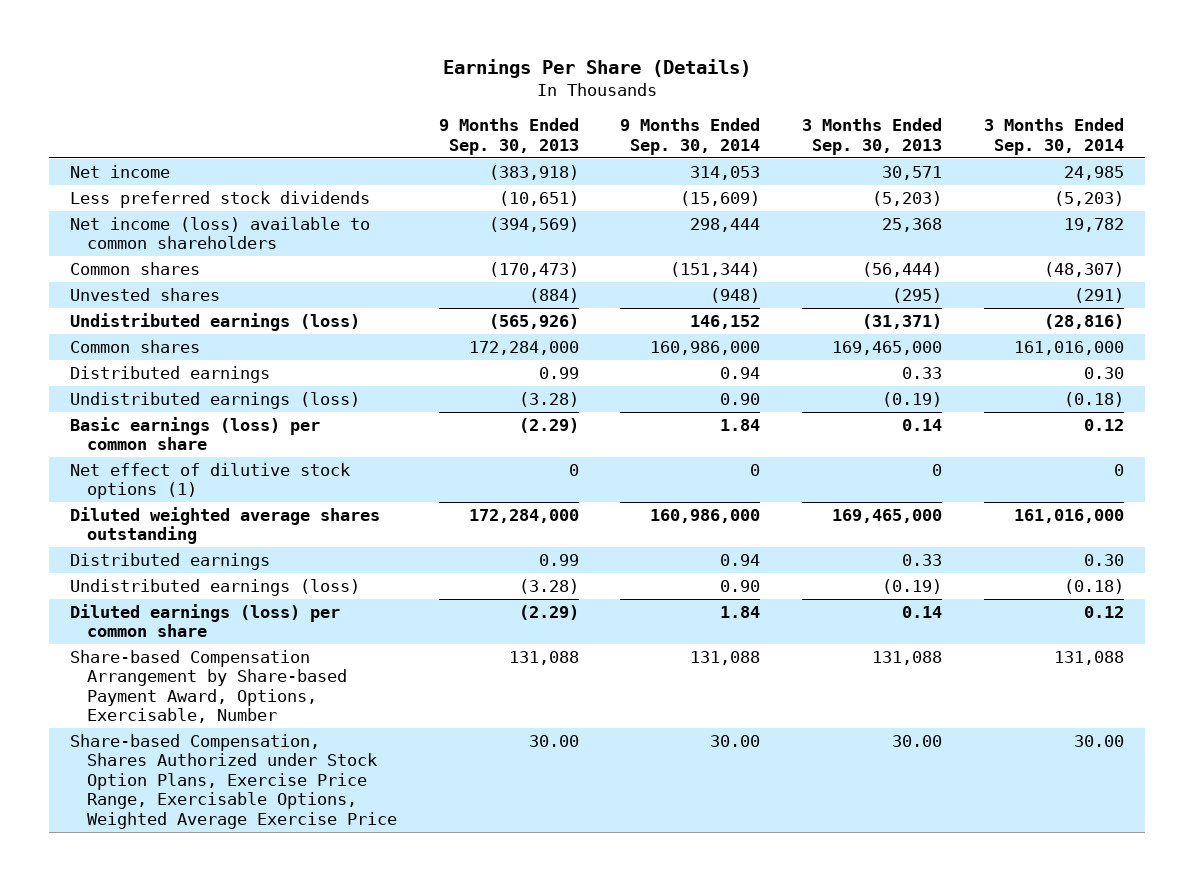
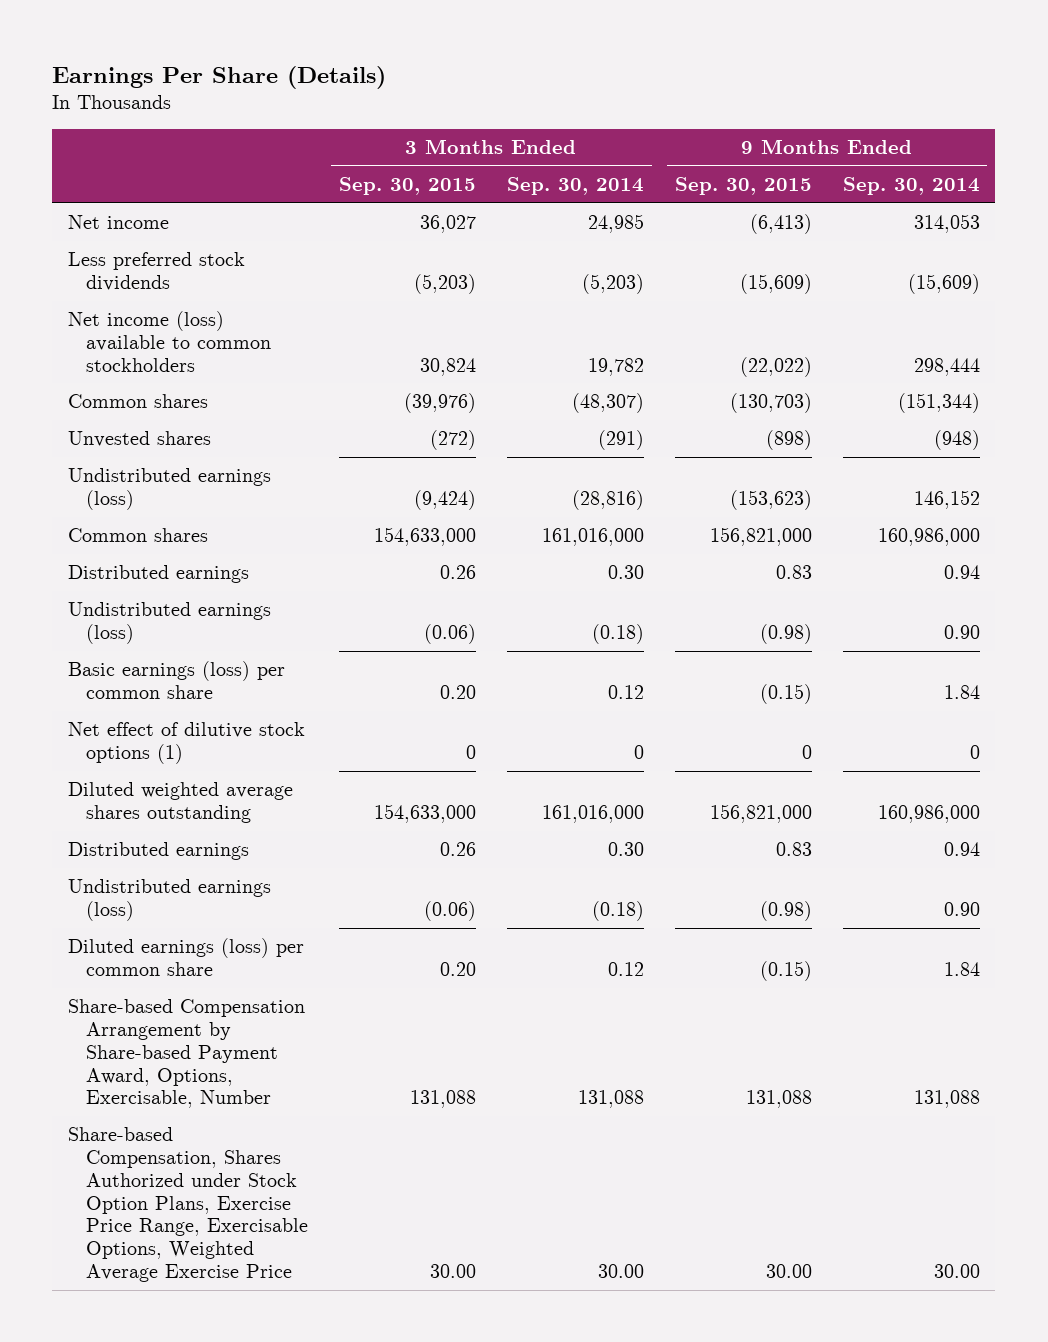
[438,118,579,155] 9 Months Ended Sep. 30, 2013 -> none
[802,118,943,155] 3 Months Ended Sep. 30, 2013 -> none
none -> [338,176,476,195] Sep. 30, 2015
none -> [674,176,812,195] Sep. 30, 2015
[69,216,370,250] Net income (loss) available to common shareholders -> [67,311,272,372] Net income (loss) available to common stockholders

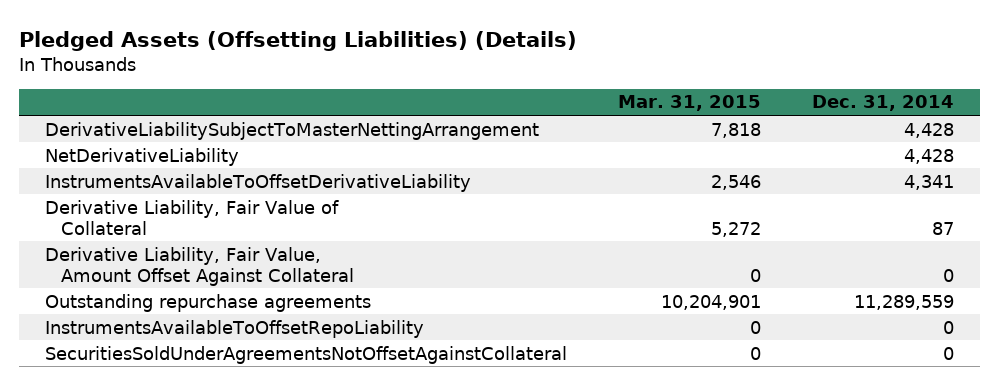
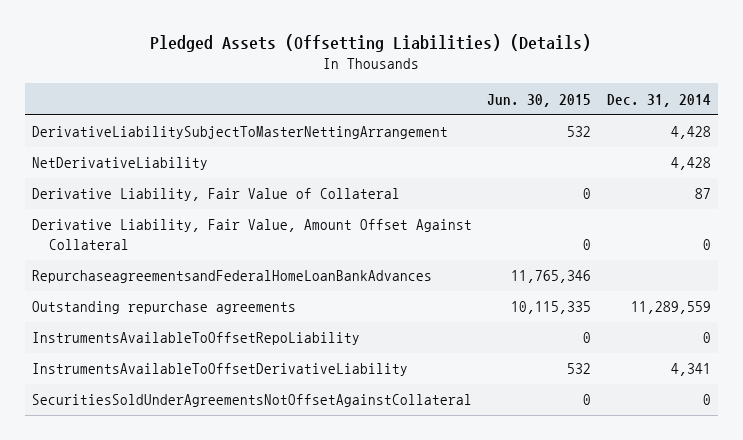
[617,95,761,112] Mar. 31, 2015 -> none
none -> [487,93,592,107] Jun. 30, 2015
none -> [32,270,433,284] RepurchaseagreementsandFederalHomeLoanBankAdvances
[44,173,471,192] InstrumentsAvailableToOffsetDerivativeLiability -> [32,363,409,377] InstrumentsAvailableToOffsetDerivativeLiability

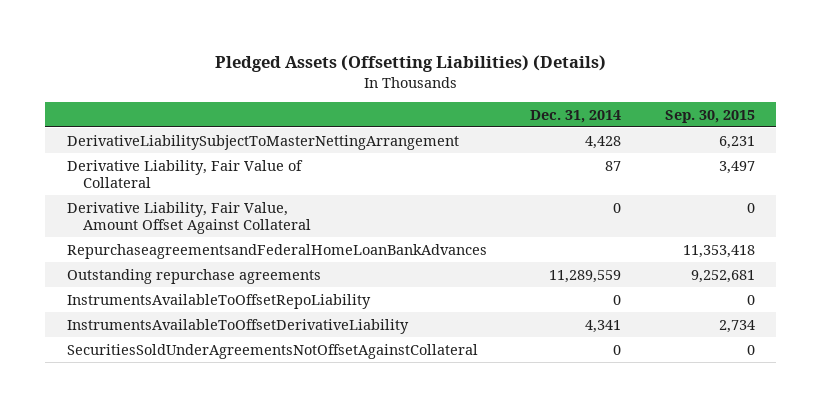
[487,93,592,107] Jun. 30, 2015 -> none
none -> [664,109,755,123] Sep. 30, 2015
[32,157,209,171] NetDerivativeLiability -> none

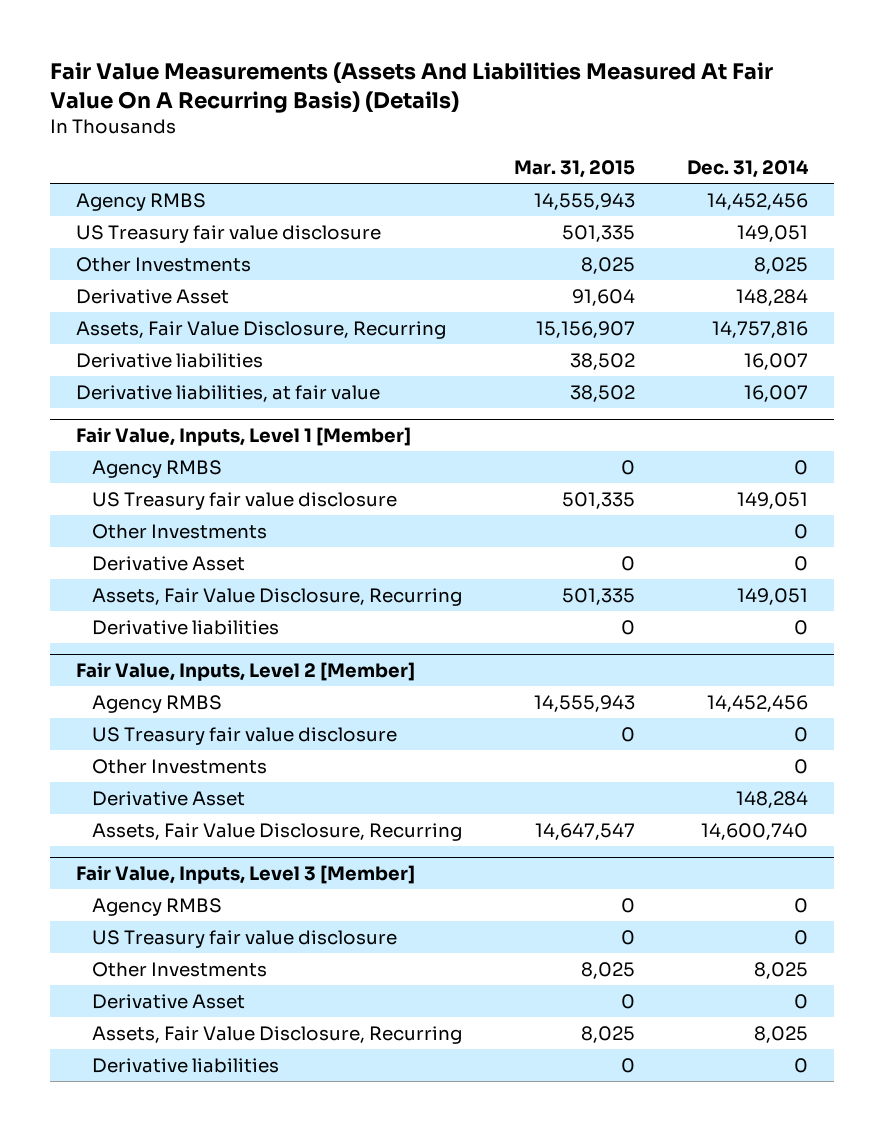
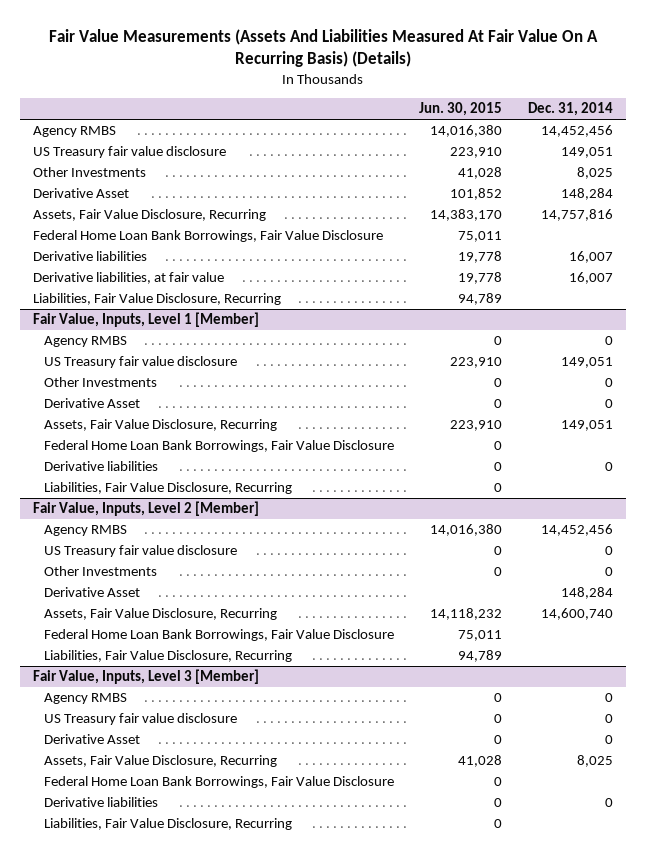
[514,160,636,179] Mar. 31, 2015 -> none
none -> [419,102,503,117] Jun. 30, 2015
none -> [32,230,383,243] Federal Home Loan Bank Borrowings, Fair Value Disclosure
none -> [32,293,281,306] Liabilities, Fair Value Disclosure, Recurring
none -> [43,440,394,453] Federal Home Loan Bank Borrowings, Fair Value Disclosure
none -> [43,482,292,495] Liabilities, Fair Value Disclosure, Recurring
none -> [43,629,394,642] Federal Home Loan Bank Borrowings, Fair Value Disclosure
none -> [43,650,292,663] Liabilities, Fair Value Disclosure, Recurring
[92,961,268,977] Other Investments -> none
none -> [43,776,394,789] Federal Home Loan Bank Borrowings, Fair Value Disclosure
none -> [43,818,292,831] Liabilities, Fair Value Disclosure, Recurring

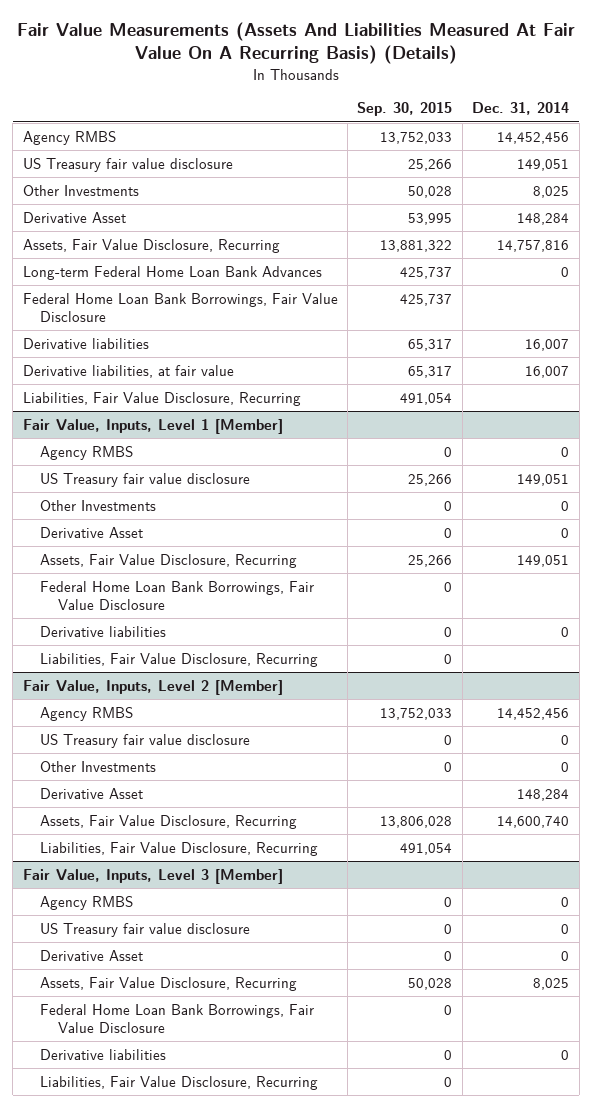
[419,102,503,117] Jun. 30, 2015 -> none
none -> [357,102,453,117] Sep. 30, 2015
none -> [22,265,322,280] Long-term Federal Home Loan Bank Advances
[43,629,394,642] Federal Home Loan Bank Borrowings, Fair Value Disclosure -> none

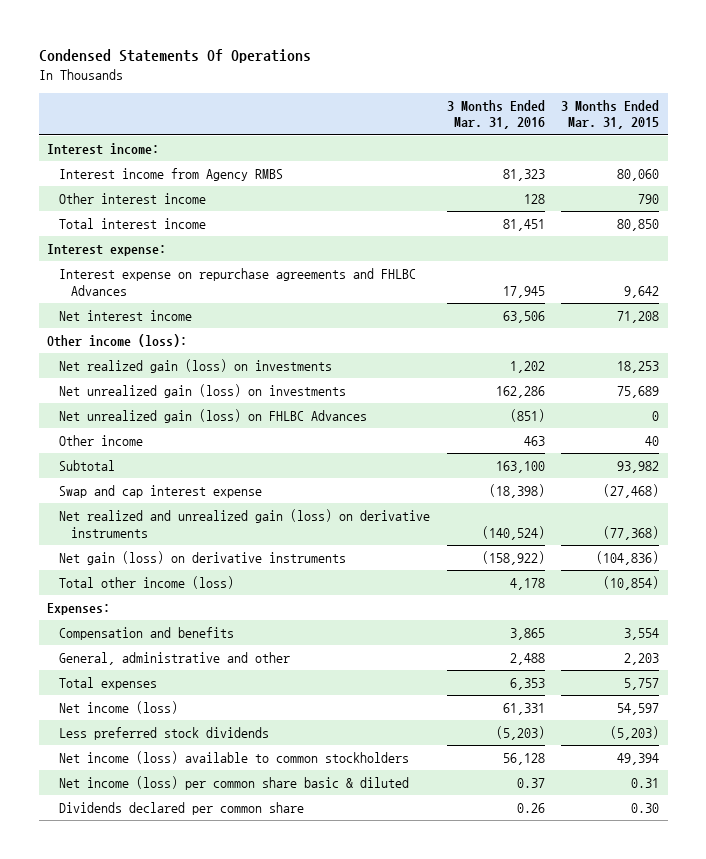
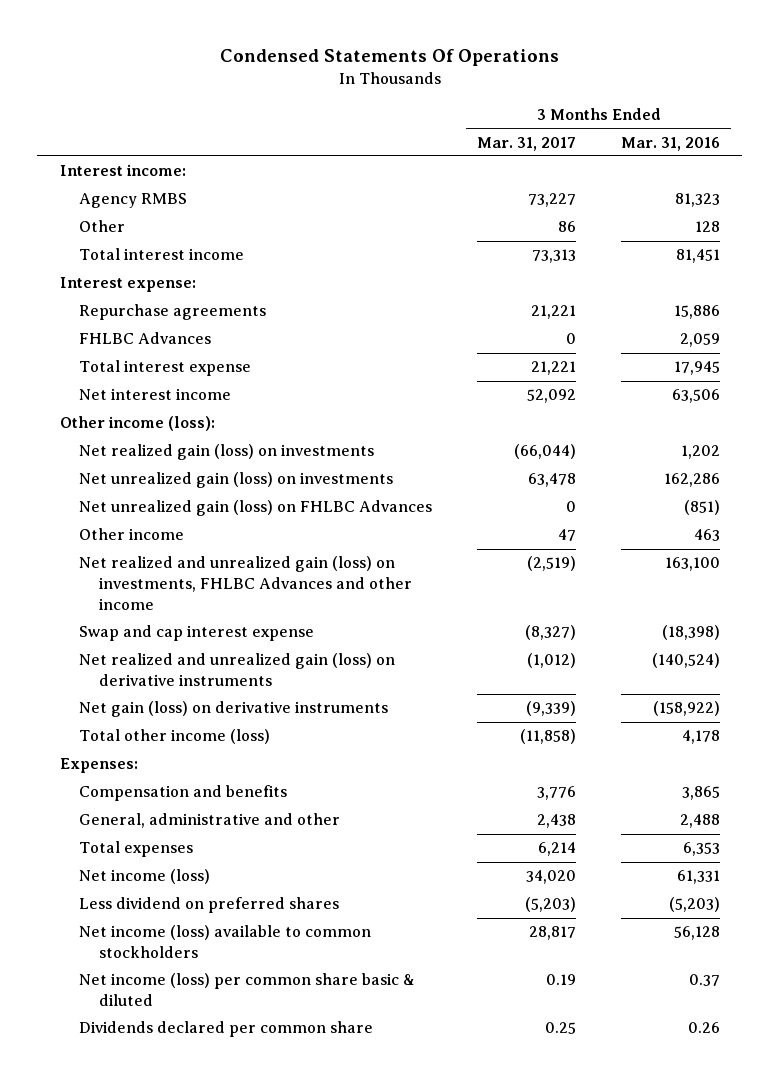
[561,99,660,130] 3 Months Ended Mar. 31, 2015 -> none
none -> [477,136,577,151] Mar. 31, 2017
[58,168,283,182] Interest income from Agency RMBS -> [79,193,188,209] Agency RMBS
[58,193,206,205] Other interest income -> [79,220,126,233] Other
none -> [79,304,267,321] Repurchase agreements
none -> [79,332,212,345] FHLBC Advances
[58,268,416,296] Interest expense on repurchase agreements and FHLBC Advances -> [79,360,252,377] Total interest expense
[58,460,115,472] Subtotal -> [79,556,412,610] Net realized and unrealized gain (loss) on investments, FHLBC Advances and other income
[58,727,269,741] Less preferred stock dividends -> [79,897,340,914] Less dividend on preferred shares

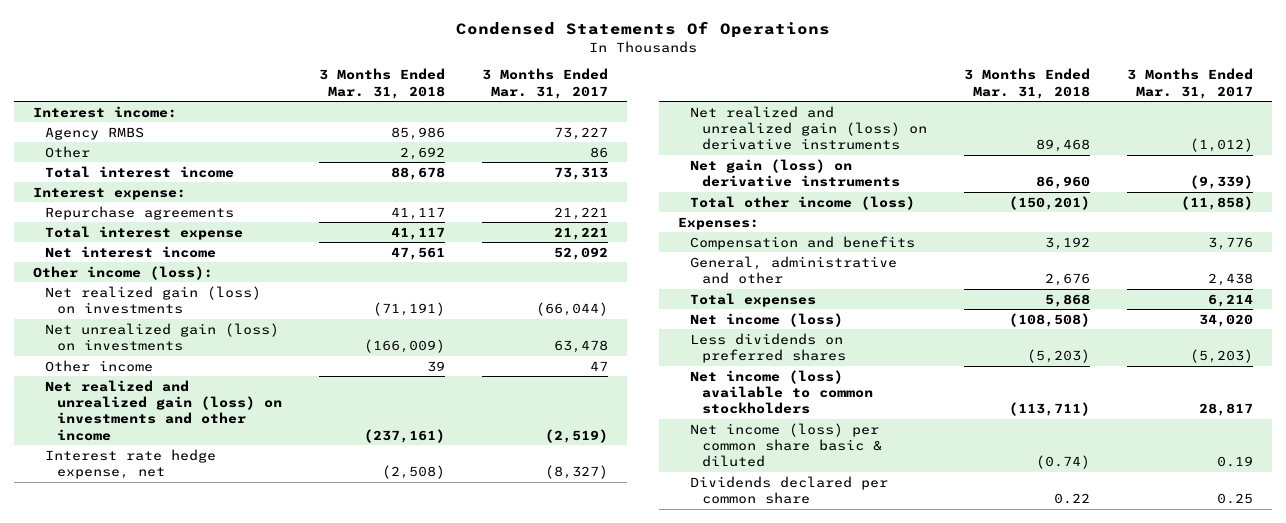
[620,136,720,151] Mar. 31, 2016 -> none
none -> [319,68,446,99] 3 Months Ended Mar. 31, 2018
[79,332,212,345] FHLBC Advances -> none
[79,500,433,517] Net unrealized gain (loss) on FHLBC Advances -> none
[79,556,412,610] Net realized and unrealized gain (loss) on investments, FHLBC Advances and other income -> [44,379,282,441] Net realized and unrealized gain (loss) on investments and other income
[79,625,315,642] Swap and cap interest expense -> [44,448,216,480] Interest rate hedge expense, net
[79,897,340,914] Less dividend on preferred shares -> [689,332,846,364] Less dividends on preferred shares

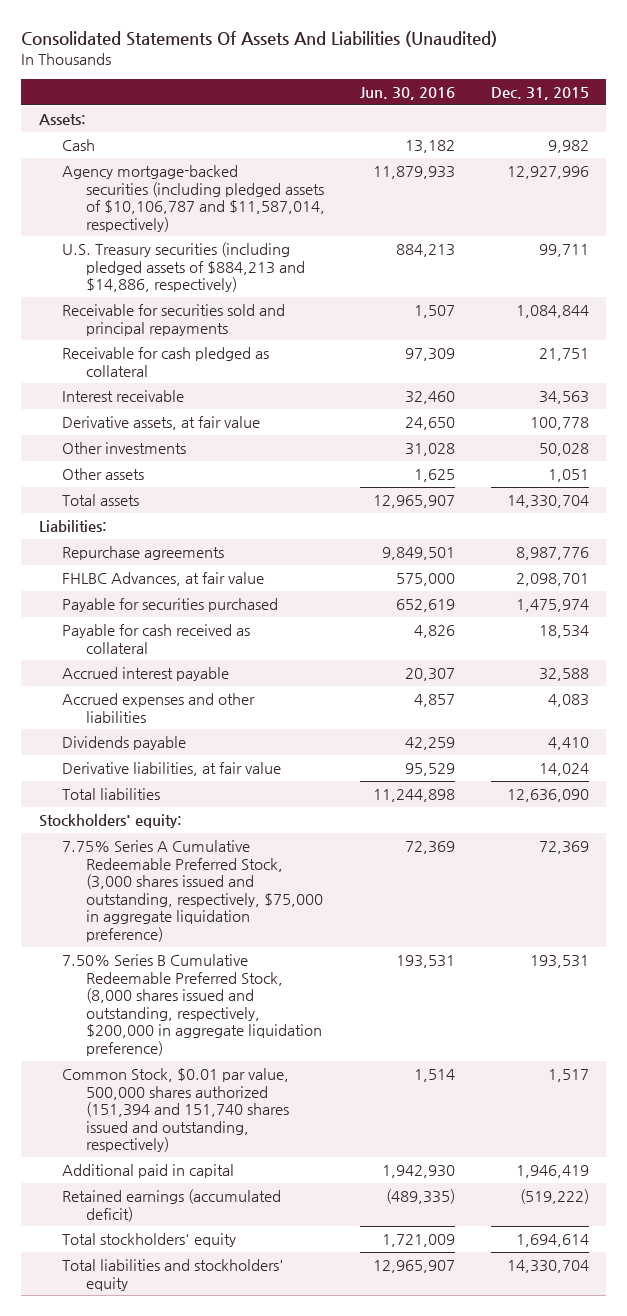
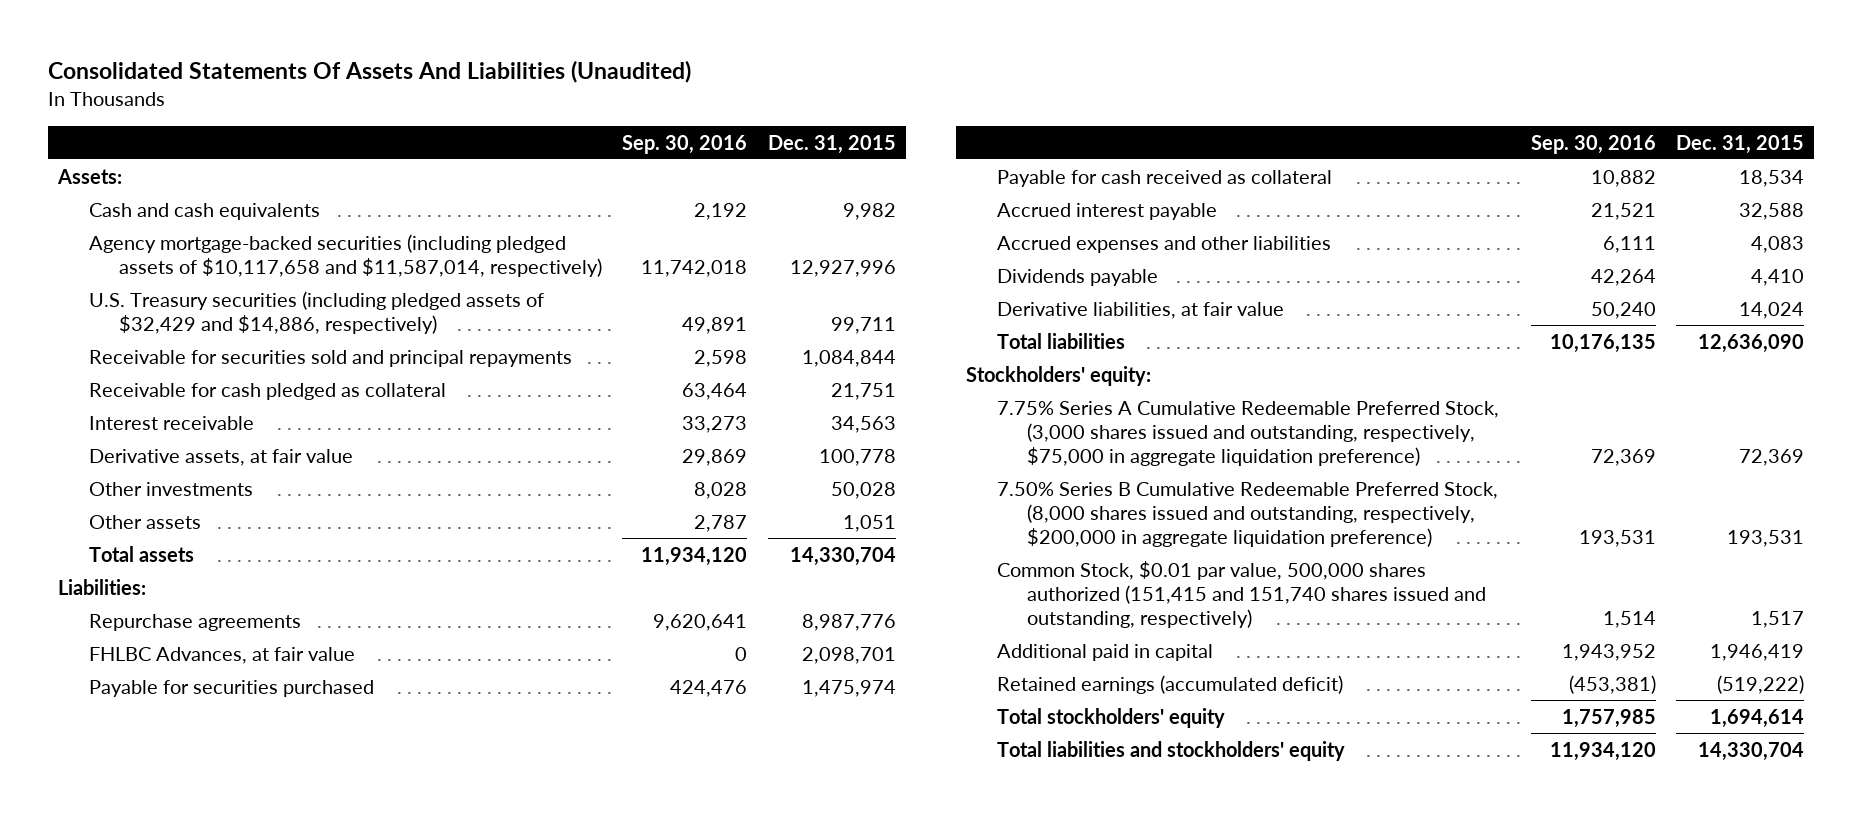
[360,87,456,101] Jun. 30, 2016 -> none
none -> [622,134,748,154] Sep. 30, 2016
[62,139,96,152] Cash -> [88,202,320,220] Cash and cash equivalents
[62,165,325,232] Agency mortgage-backed securities (including pledged assets of $10,106,787 and $11,587,014, respectively) -> [88,233,603,277] Agency mortgage-backed securities (including pledged assets of $10,117,658 and $11,587,014, respectively)
[62,242,305,293] U.S. Treasury securities (including pledged assets of $884,213 and $14,886, respectively) -> [88,290,544,334] U.S. Treasury securities (including pledged assets of $32,429 and $14,886, respectively)
[62,1068,290,1153] Common Stock, $0.01 par value, 500,000 shares authorized (151,394 and 151,740 shares issued and outstanding, respectively) -> [996,560,1487,629] Common Stock, $0.01 par value, 500,000 shares authorized (151,415 and 151,740 shares issued and outstanding, respectively)

